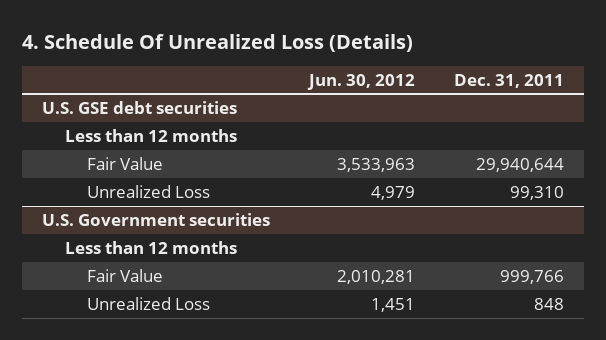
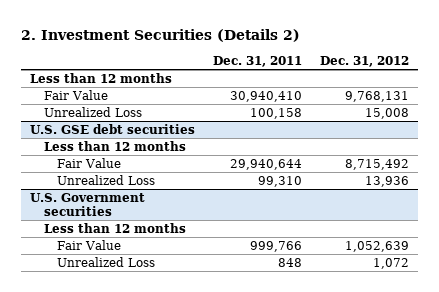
[22,33,414,52] 4. Schedule Of Unrealized Loss (Details) -> [21,28,301,42] 2. Investment Securities (Details 2)
[306,73,415,90] Jun. 30, 2012 -> none
none -> [319,55,409,67] Dec. 31, 2012
none -> [30,73,173,84] Less than 12 months
none -> [43,90,108,101] Fair Value
none -> [43,107,142,118] Unrealized Loss

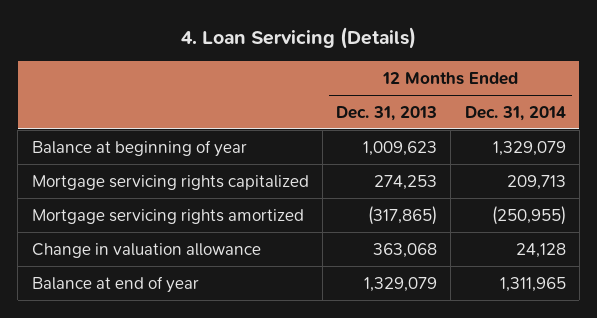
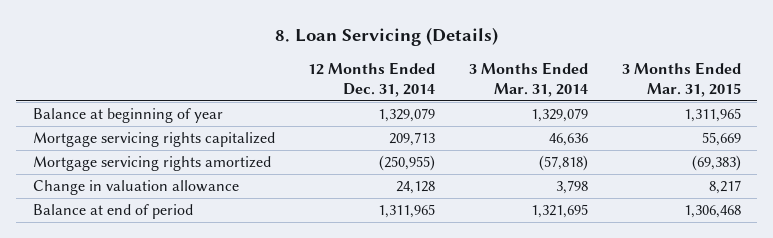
[180,27,416,50] 4. Loan Servicing (Details) -> [274,26,498,46] 8. Loan Servicing (Details)
[336,105,438,121] Dec. 31, 2013 -> none
none -> [468,62,588,97] 3 Months Ended Mar. 31, 2014
none -> [621,62,741,97] 3 Months Ended Mar. 31, 2015
[31,275,199,293] Balance at end of year -> [32,204,193,220] Balance at end of period

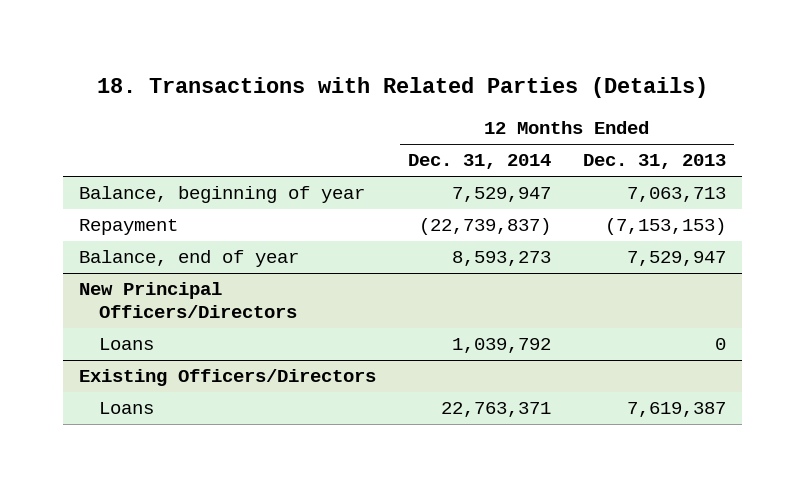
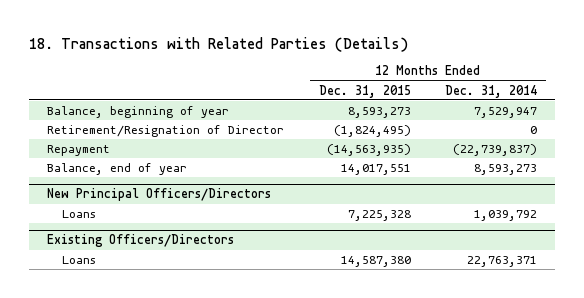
[583,154,727,170] Dec. 31, 2013 -> none
none -> [318,84,411,98] Dec. 31, 2015
none -> [46,124,284,137] Retirement/Resignation of Director

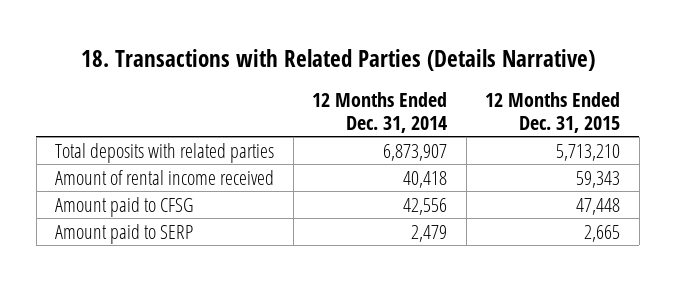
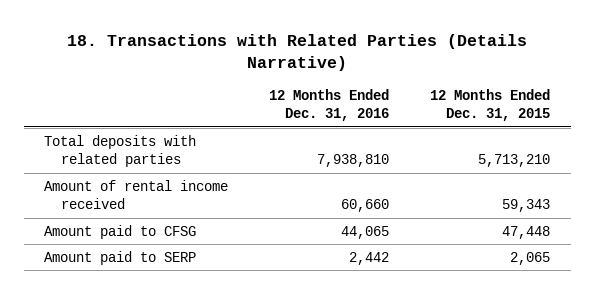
[312,91,448,133] 12 Months Ended Dec. 31, 2014 -> none
none -> [269,88,390,122] 12 Months Ended Dec. 31, 2016
[584,224,621,242] 2,665 -> [510,251,551,265] 2,065

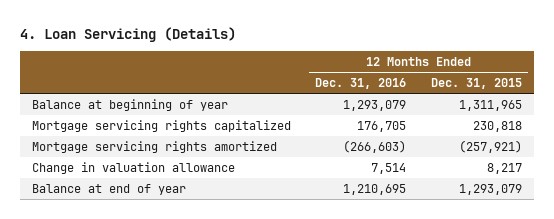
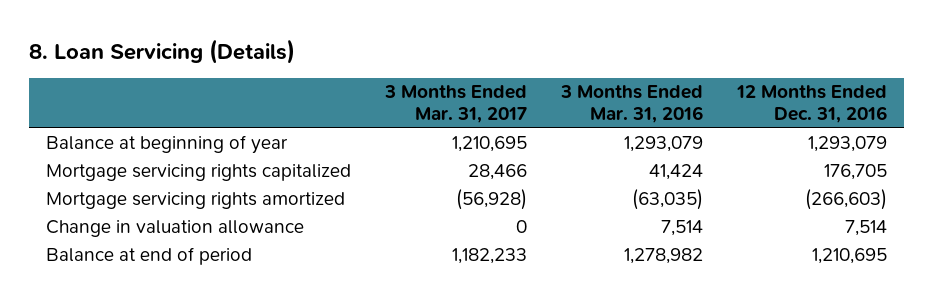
[20,26,237,42] 4. Loan Servicing (Details) -> [29,38,296,64] 8. Loan Servicing (Details)
[430,77,522,89] Dec. 31, 2015 -> none
none -> [384,85,528,124] 3 Months Ended Mar. 31, 2017
none -> [560,85,704,124] 3 Months Ended Mar. 31, 2016
[32,183,187,195] Balance at end of year -> [46,247,253,266] Balance at end of period

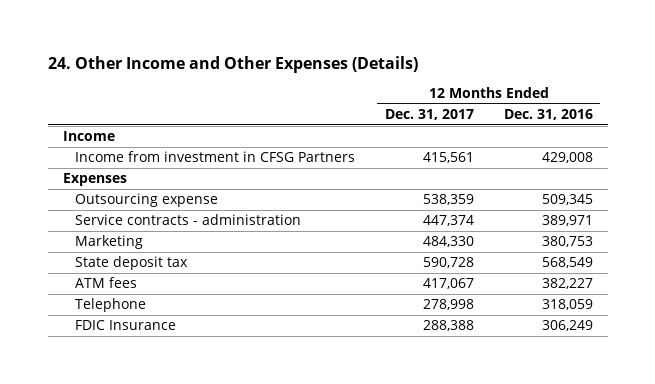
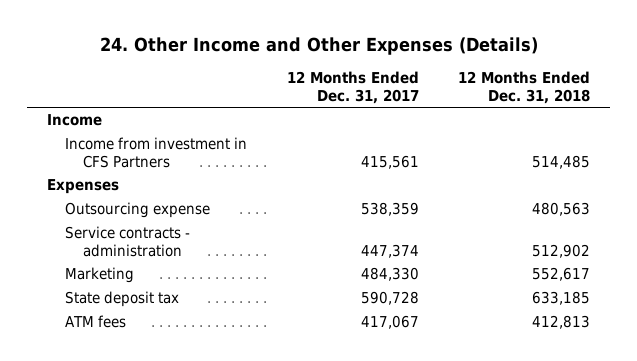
[503,109,593,121] Dec. 31, 2016 -> none
none -> [457,71,590,105] 12 Months Ended Dec. 31, 2018
[74,151,355,163] Income from investment in CFSG Partners -> [65,137,248,169] Income from investment in CFS Partners
[74,298,146,313] Telephone -> none
[74,320,176,331] FDIC Insurance -> none

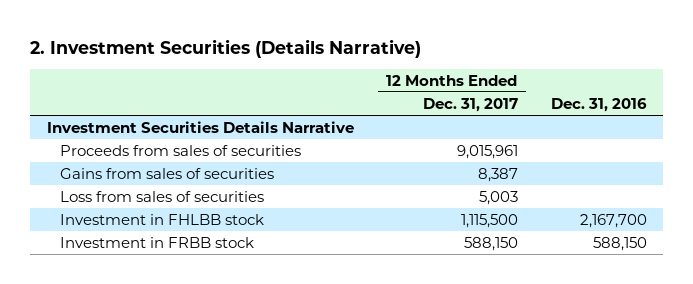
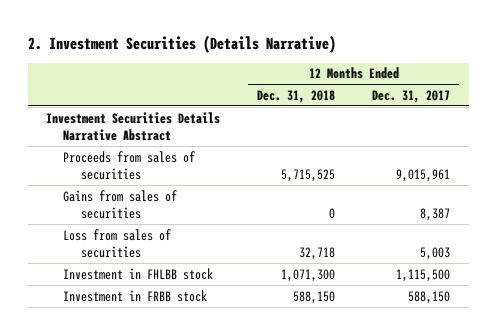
[550,97,647,112] Dec. 31, 2016 -> none
none -> [257,89,336,103] Dec. 31, 2018
[46,120,354,133] Investment Securities Details Narrative -> [46,111,221,142] Investment Securities Details Narrative Abstract

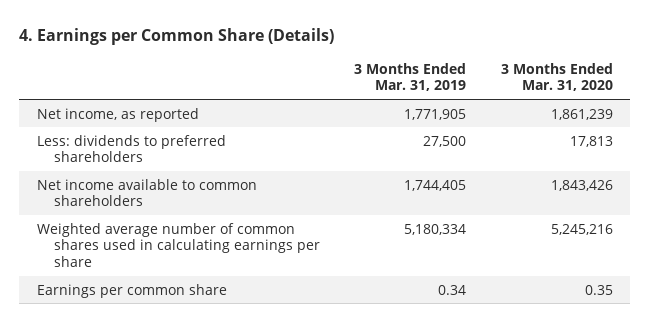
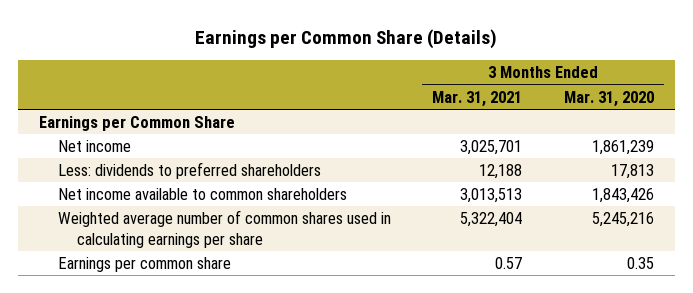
[19,28,335,46] 4. Earnings per Common Share (Details) -> [195,28,498,49] Earnings per Common Share (Details)
[354,62,467,92] 3 Months Ended Mar. 31, 2019 -> none
none -> [432,90,523,107] Mar. 31, 2021
none -> [38,116,235,132] Earnings per Common Share
[36,107,199,122] Net income, as reported -> [57,140,131,153] Net income

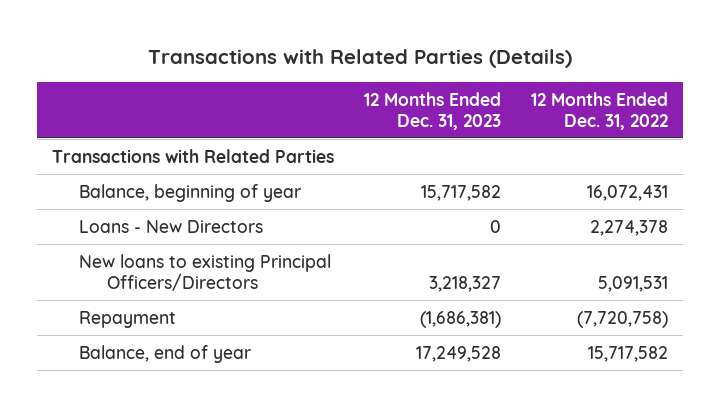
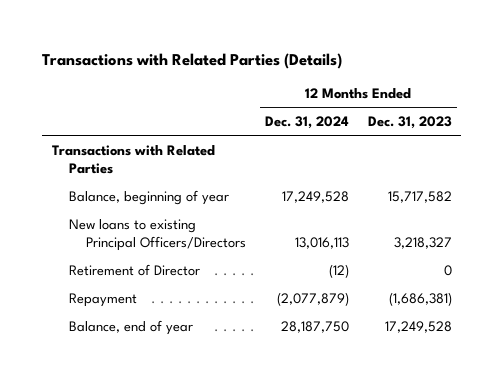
[530,91,668,130] 12 Months Ended Dec. 31, 2022 -> none
none -> [264,115,349,129] Dec. 31, 2024
[79,219,264,233] Loans - New Directors -> none
none -> [68,263,200,276] Retirement of Director

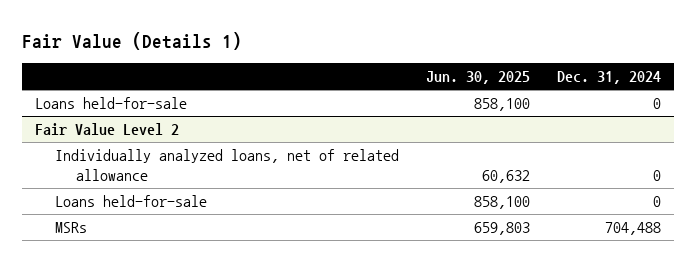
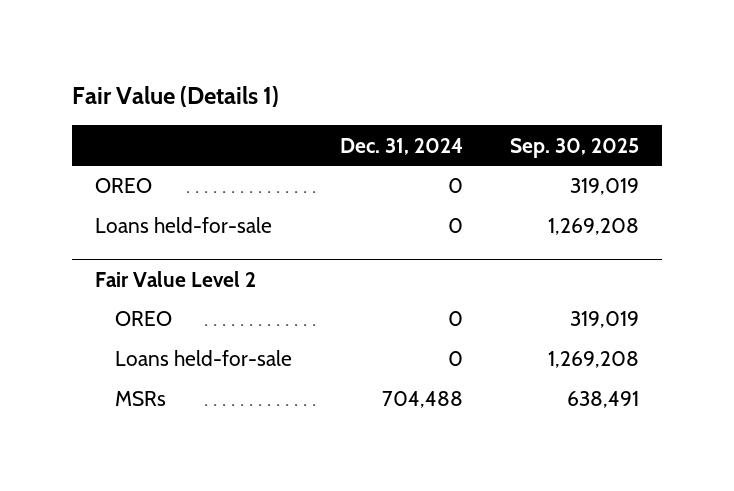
[426,71,531,85] Jun. 30, 2025 -> none
none -> [509,137,639,158] Sep. 30, 2025
none -> [95,178,153,194] OREO
[55,149,400,182] Individually analyzed loans, net of related allowance -> none
none -> [115,311,173,327] OREO

